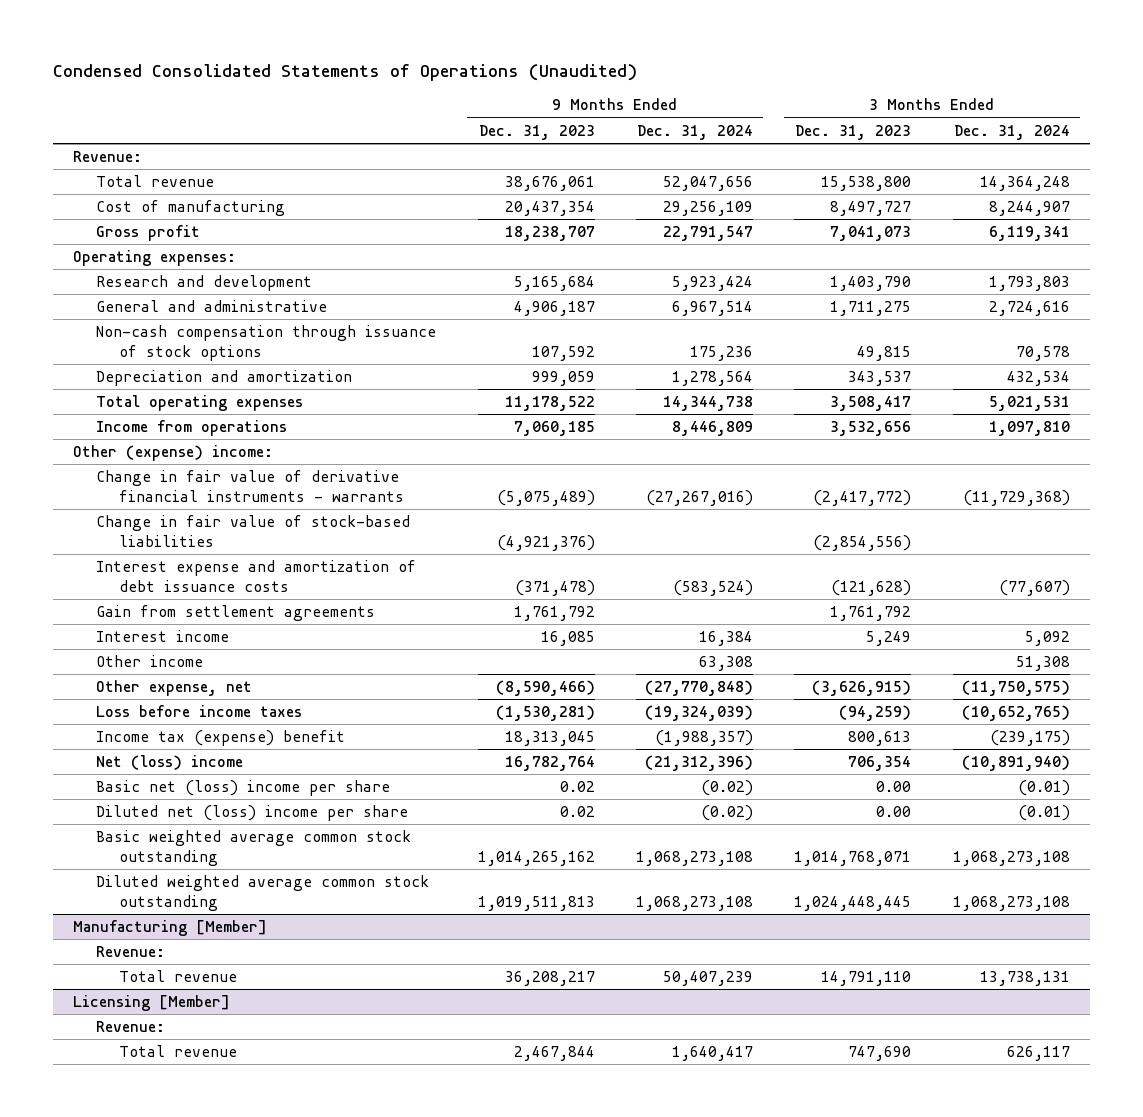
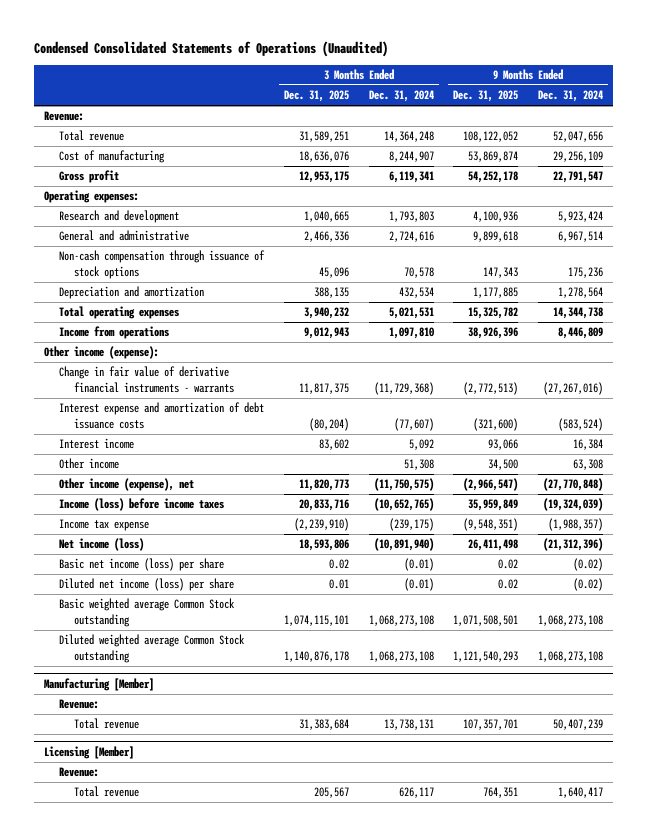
[478,124,595,140] Dec. 31, 2023 -> none
[795,124,912,140] Dec. 31, 2023 -> none
none -> [283,90,349,103] Dec. 31, 2025
none -> [453,90,519,103] Dec. 31, 2025
[73,445,274,462] Other (expense) income: -> [43,346,159,360] Other income (expense):
[96,515,411,547] Change in fair value of stock-based liabilities -> none
[96,605,376,622] Gain from settlement agreements -> none
[96,680,253,697] Other expense, net -> [59,478,195,492] Other income (expense), net
[96,705,303,718] Loss before income taxes -> [59,498,225,512] Income (loss) before income taxes
[96,730,346,747] Income tax (expense) benefit -> [59,519,150,532] Income tax expense
[96,755,244,771] Net (loss) income -> [59,538,145,552] Net income (loss)
[96,780,391,797] Basic net (loss) income per share -> [59,558,225,572] Basic net income (loss) per share
[96,805,409,822] Diluted net (loss) income per share -> [59,578,235,592] Diluted net income (loss) per share
[96,830,412,866] Basic weighted average common stock outstanding -> [59,598,236,627] Basic weighted average Common Stock outstanding
[96,875,430,911] Diluted weighted average common stock outstanding -> [59,634,246,663] Diluted weighted average Common Stock outstanding

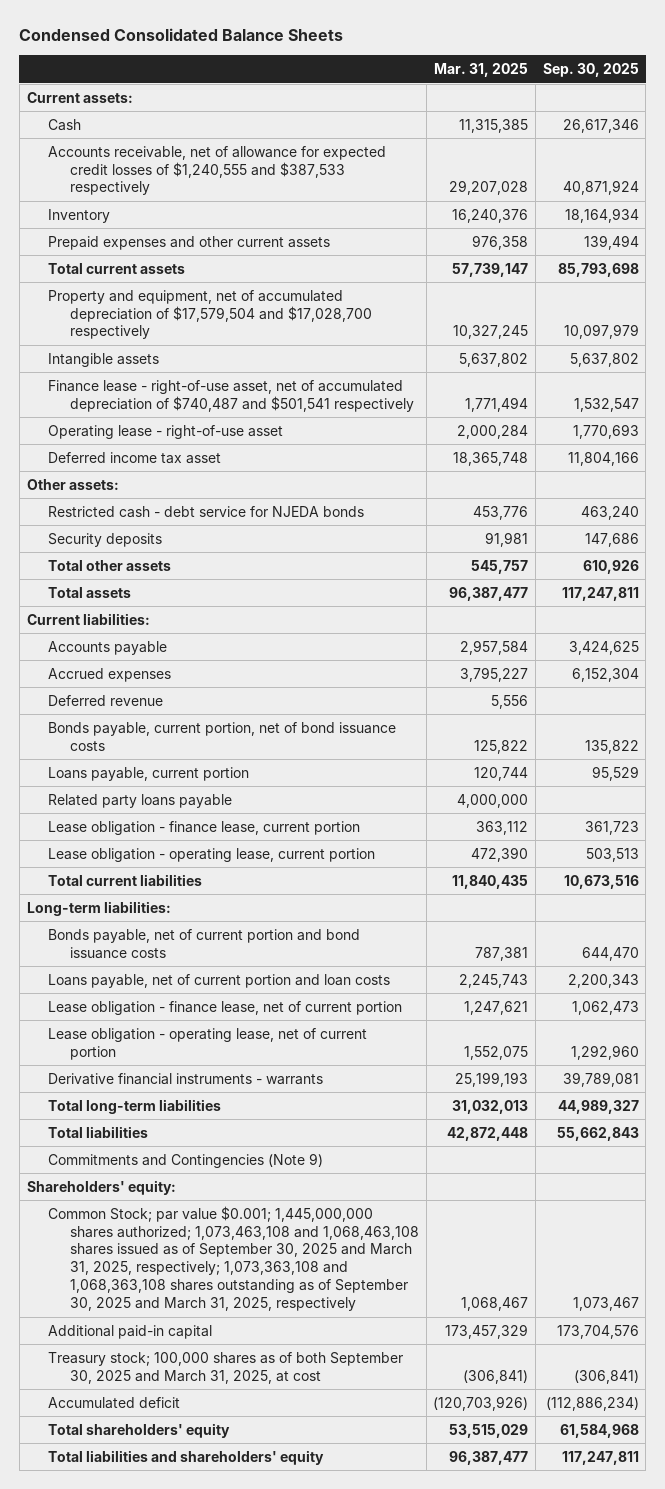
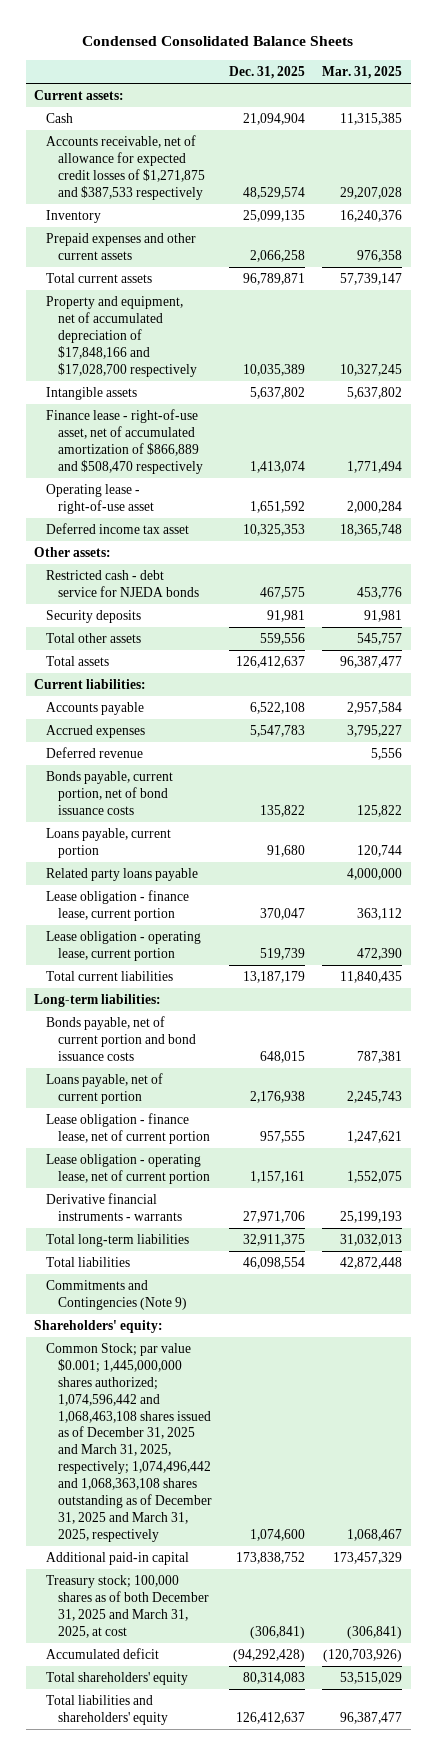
[542,63,639,78] Sep. 30, 2025 -> none
none -> [229,65,306,79] Dec. 31, 2025
[48,145,387,196] Accounts receivable, net of allowance for expected credit losses of $1,240,555 and $387,533 respectively -> [46,135,206,200] Accounts receivable, net of allowance for expected credit losses of $1,271,875 and $387,533 respectively
[48,289,373,340] Property and equipment, net of accumulated depreciation of $17,579,504 and $17,028,700 respectively -> [46,296,198,377] Property and equipment, net of accumulated depreciation of $17,848,166 and $17,028,700 respectively
[48,379,415,412] Finance lease - right-of-use asset, net of accumulated depreciation of $740,487 and $501,541 respectively -> [46,409,204,474] Finance lease - right-of-use asset, net of accumulated amortization of $866,889 and $508,470 respectively
[48,973,391,988] Loans payable, net of current portion and loan costs -> [46,1073,164,1104] Loans payable, net of current portion
[48,1205,420,1311] Common Stock; par value $0.001; 1,445,000,000 shares authorized; 1,073,463,108 and 1,068,463,108 shares issued as of September 30, 2025 and March 31, 2025, respectively; 1,073,363,108 and 1,068,363,108 shares outstanding as of September 30, 2025 and March 31, 2025, respectively -> [46,1343,213,1542] Common Stock; par value $0.001; 1,445,000,000 shares authorized; 1,074,596,442 and 1,068,463,108 shares issued as of December 31, 2025 and March 31, 2025, respectively; 1,074,496,442 and 1,068,363,108 shares outstanding as of December 31, 2025 and March 31, 2025, respectively
[48,1351,404,1384] Treasury stock; 100,000 shares as of both September 30, 2025 and March 31, 2025, at cost -> [46,1575,210,1638] Treasury stock; 100,000 shares as of both December 31, 2025 and March 31, 2025, at cost

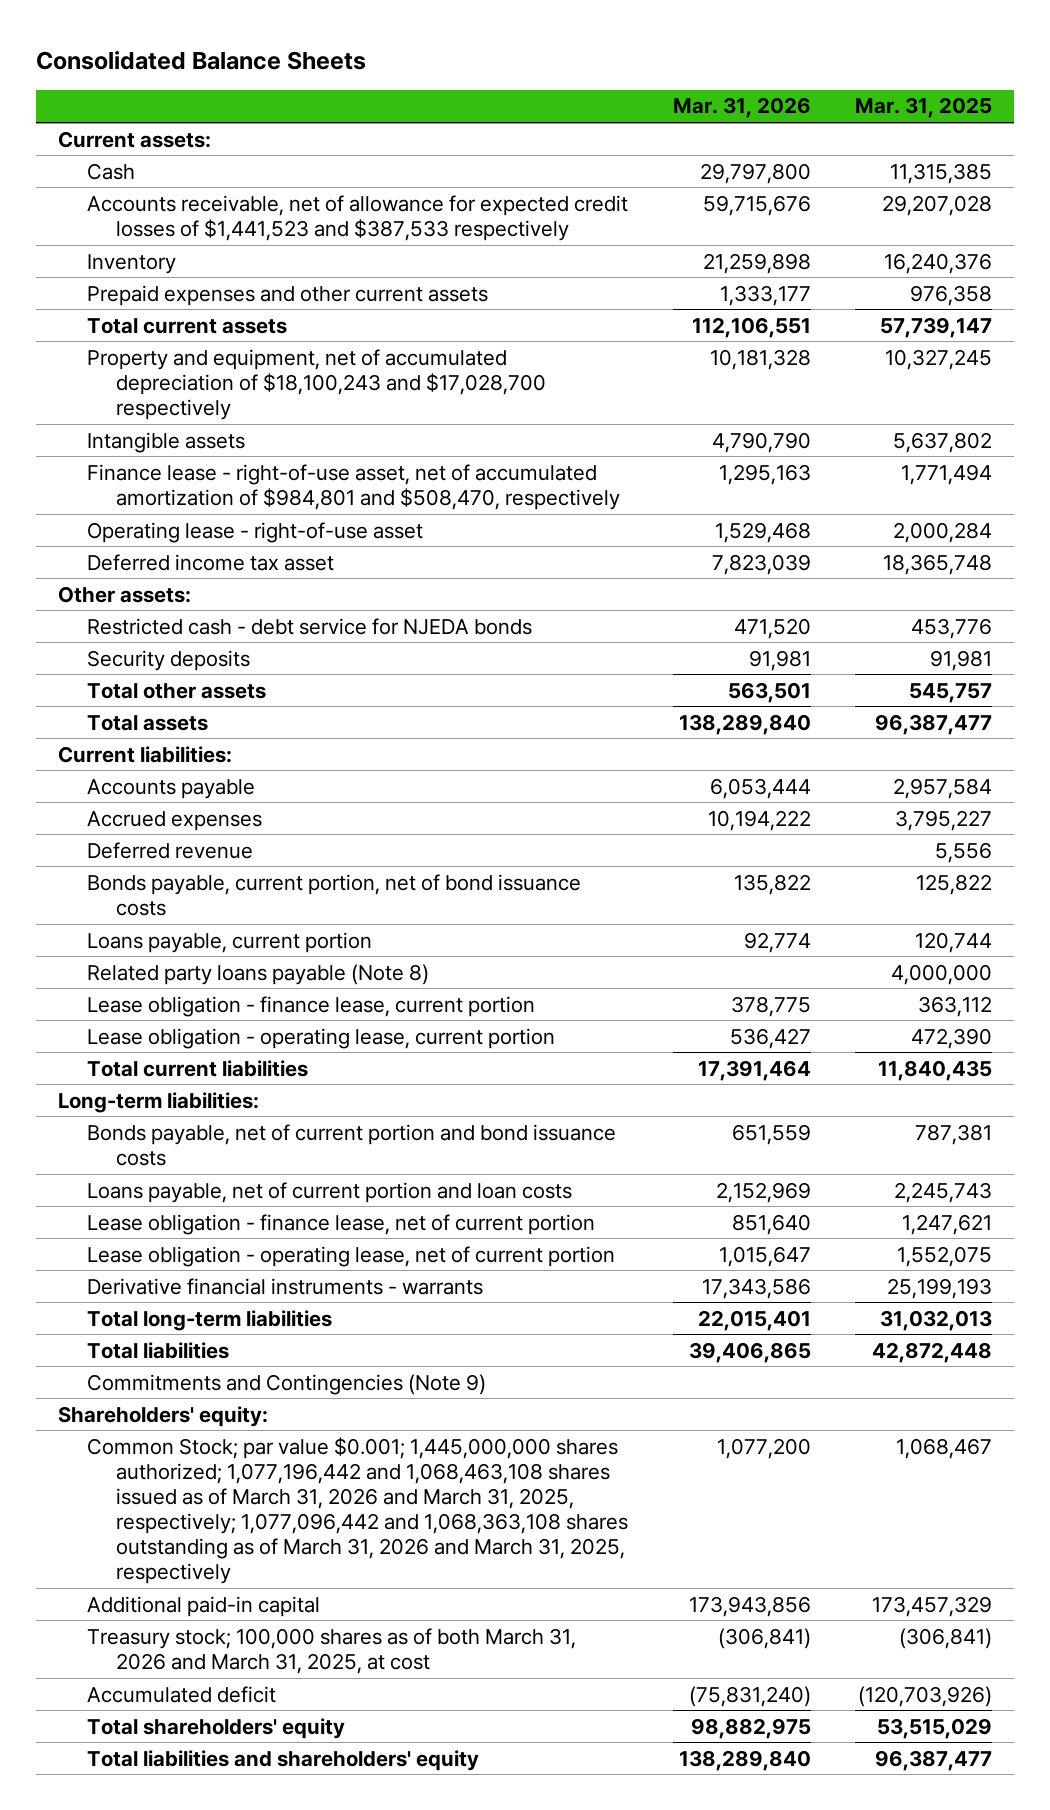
[82,36,354,47] Condensed Consolidated Balance Sheets -> [36,50,367,70] Consolidated Balance Sheets
[229,65,306,79] Dec. 31, 2025 -> none
none -> [672,97,811,119] Mar. 31, 2026
[46,135,206,200] Accounts receivable, net of allowance for expected credit losses of $1,271,875 and $387,533 respectively -> [87,194,629,241] Accounts receivable, net of allowance for expected credit losses of $1,441,523 and $387,533 respectively
[46,296,198,377] Property and equipment, net of accumulated depreciation of $17,848,166 and $17,028,700 respectively -> [87,348,547,420] Property and equipment, net of accumulated depreciation of $18,100,243 and $17,028,700 respectively
[46,409,204,474] Finance lease - right-of-use asset, net of accumulated amortization of $866,889 and $508,470 respectively -> [87,463,621,510] Finance lease - right-of-use asset, net of accumulated amortization of $984,801 and $508,470, respectively
[46,868,199,882] Related party loans payable -> [87,963,430,985] Related party loans payable (Note 8)
[46,1073,164,1104] Loans payable, net of current portion -> [87,1181,573,1203] Loans payable, net of current portion and loan costs
[46,1343,213,1542] Common Stock; par value $0.001; 1,445,000,000 shares authorized; 1,074,596,442 and 1,068,463,108 shares issued as of December 31, 2025 and March 31, 2025, respectively; 1,074,496,442 and 1,068,363,108 shares outstanding as of December 31, 2025 and March 31, 2025, respectively -> [87,1436,629,1585] Common Stock; par value $0.001; 1,445,000,000 shares authorized; 1,077,196,442 and 1,068,463,108 shares issued as of March 31, 2026 and March 31, 2025, respectively; 1,077,096,442 and 1,068,363,108 shares outstanding as of March 31, 2026 and March 31, 2025, respectively
[46,1575,210,1638] Treasury stock; 100,000 shares as of both December 31, 2025 and March 31, 2025, at cost -> [87,1627,577,1674] Treasury stock; 100,000 shares as of both March 31, 2026 and March 31, 2025, at cost

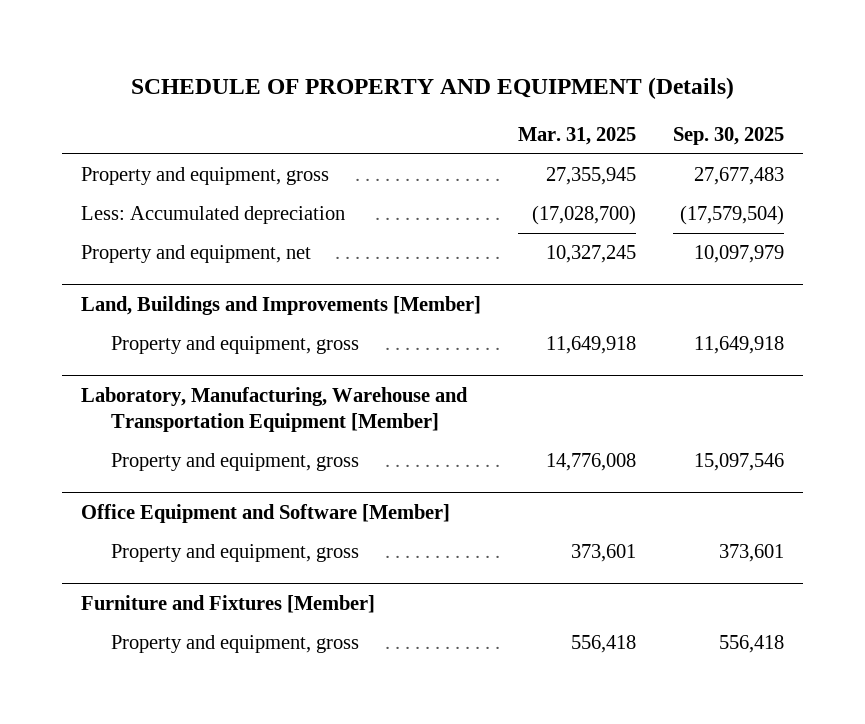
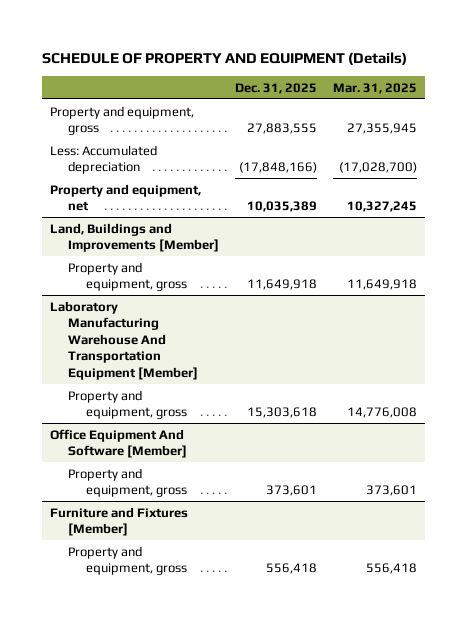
[673,126,785,145] Sep. 30, 2025 -> none
none -> [234,82,317,94] Dec. 31, 2025
[80,387,468,432] Laboratory, Manufacturing, Warehouse and Transportation Equipment [Member] -> [50,300,198,380] Laboratory Manufacturing Warehouse And Transportation Equipment [Member]
[80,504,450,524] Office Equipment and Software [Member] -> [50,428,187,459] Office Equipment And Software [Member]

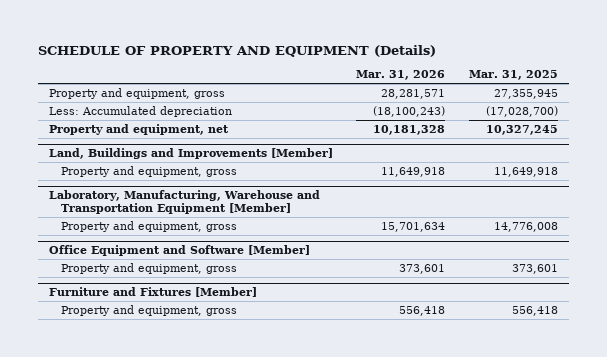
[234,82,317,94] Dec. 31, 2025 -> none
none -> [356,70,446,81] Mar. 31, 2026
[50,300,198,380] Laboratory Manufacturing Warehouse And Transportation Equipment [Member] -> [49,190,321,215] Laboratory, Manufacturing, Warehouse and Transportation Equipment [Member]
[50,428,187,459] Office Equipment And Software [Member] -> [49,245,311,257] Office Equipment and Software [Member]

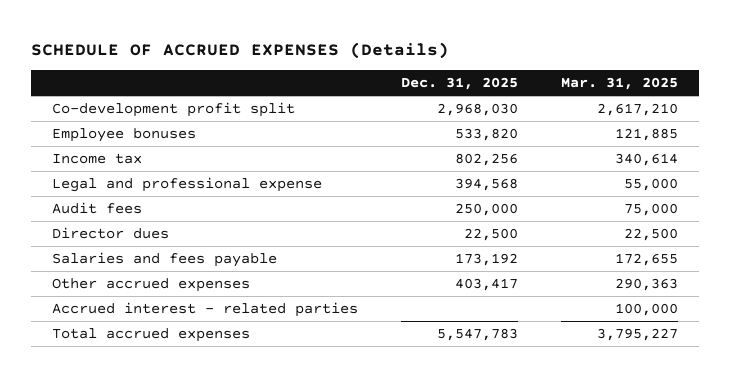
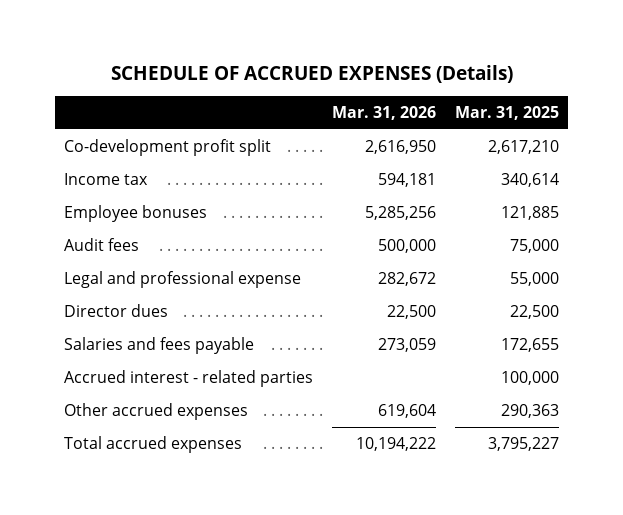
[400,77,518,91] Dec. 31, 2025 -> none
none -> [332,105,437,120] Mar. 31, 2026
[52,127,197,142] Employee bonuses -> [64,205,208,223] Employee bonuses
[52,176,323,192] Legal and professional expense -> [64,271,302,289] Legal and professional expense
[52,277,251,292] Other accrued expenses -> [64,403,249,421] Other accrued expenses

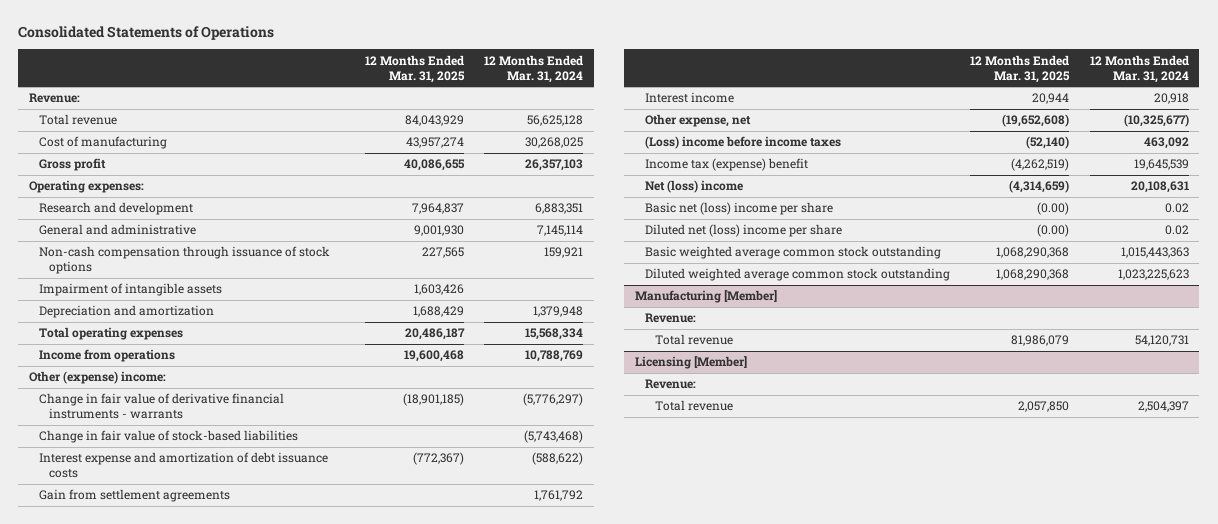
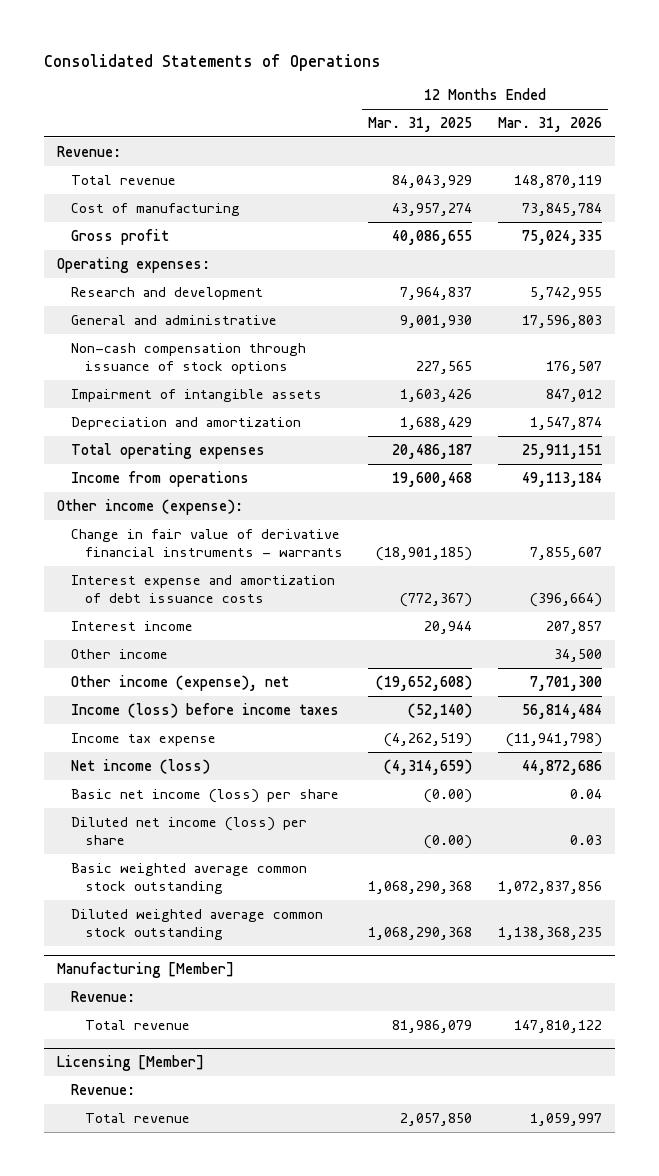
[484,54,584,83] 12 Months Ended Mar. 31, 2024 -> none
none -> [497,116,602,132] Mar. 31, 2026
[28,371,166,385] Other (expense) income: -> [57,498,244,515] Other income (expense):
[38,430,298,444] Change in fair value of stock-based liabilities -> none
[38,489,230,503] Gain from settlement agreements -> none
none -> [71,648,169,659] Other income
[644,114,751,128] Other expense, net -> [71,674,290,691] Other income (expense), net
[644,136,841,150] (Loss) income before income taxes -> [71,702,340,718] Income (loss) before income taxes
[644,158,808,172] Income tax (expense) benefit -> [71,732,217,746] Income tax expense
[644,180,743,194] Net (loss) income -> [71,758,211,774] Net income (loss)
[644,202,833,216] Basic net (loss) income per share -> [71,788,340,803] Basic net income (loss) per share
[644,224,842,238] Diluted net (loss) income per share -> [71,816,308,845] Diluted net income (loss) per share

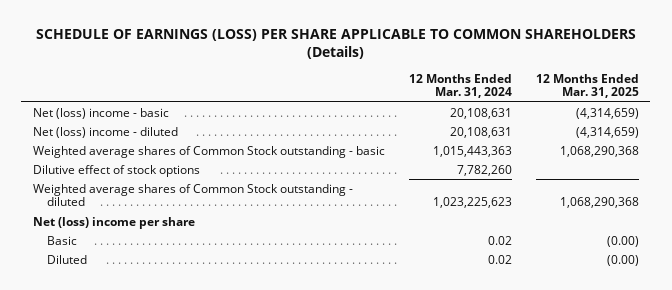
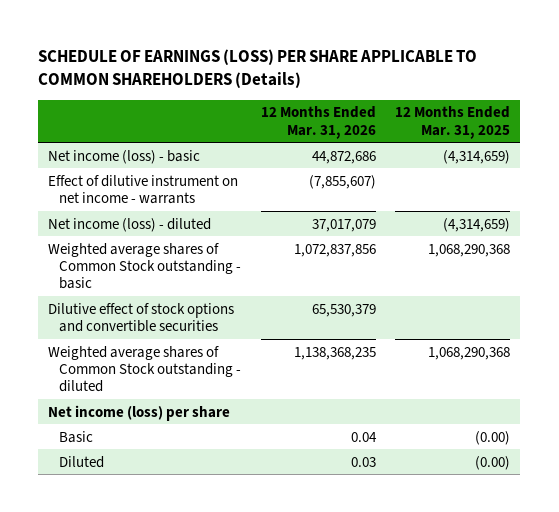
[408,73,512,98] 12 Months Ended Mar. 31, 2024 -> none
none -> [260,106,376,139] 12 Months Ended Mar. 31, 2026
[33,107,170,119] Net (loss) income - basic -> [48,149,201,164] Net income (loss) - basic
none -> [48,174,239,204] Effect of dilutive instrument on net income - warrants
[33,126,179,138] Net (loss) income - diluted -> [48,217,212,232] Net income (loss) - diluted
[33,164,201,177] Dilutive effect of stock options -> [48,302,235,332] Dilutive effect of stock options and convertible securities
[33,216,196,229] Net (loss) income per share -> [48,404,231,421] Net income (loss) per share

